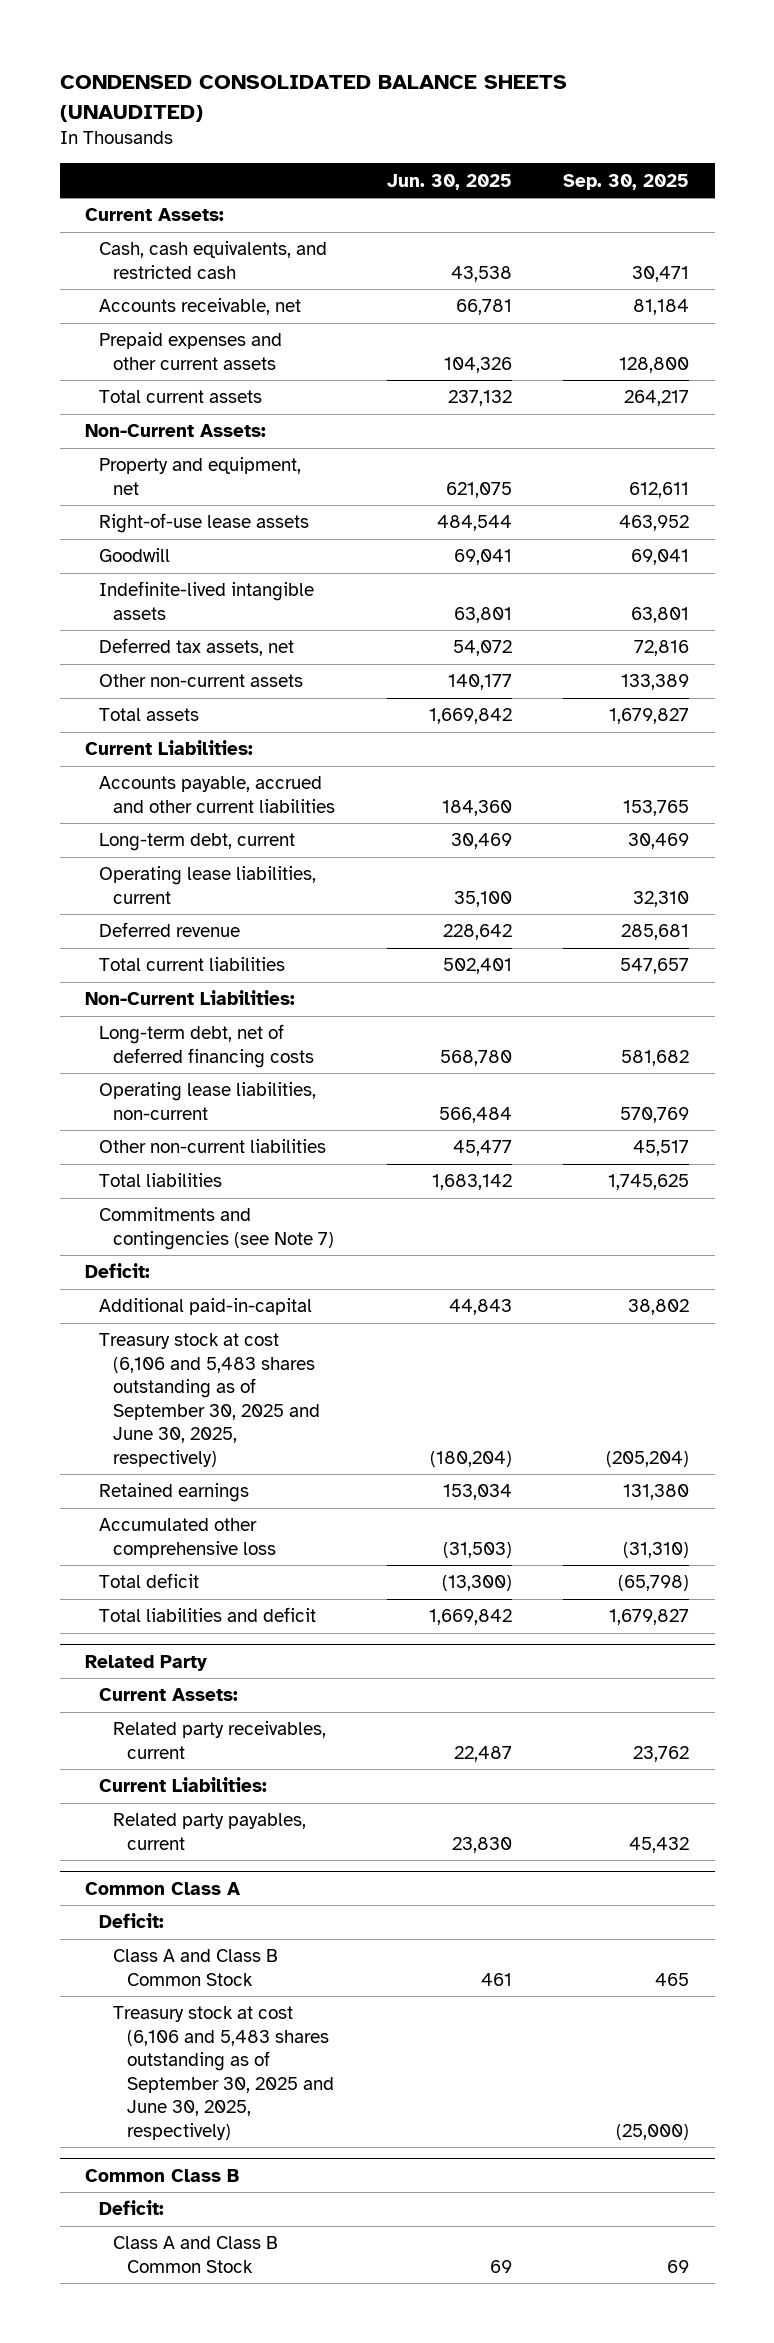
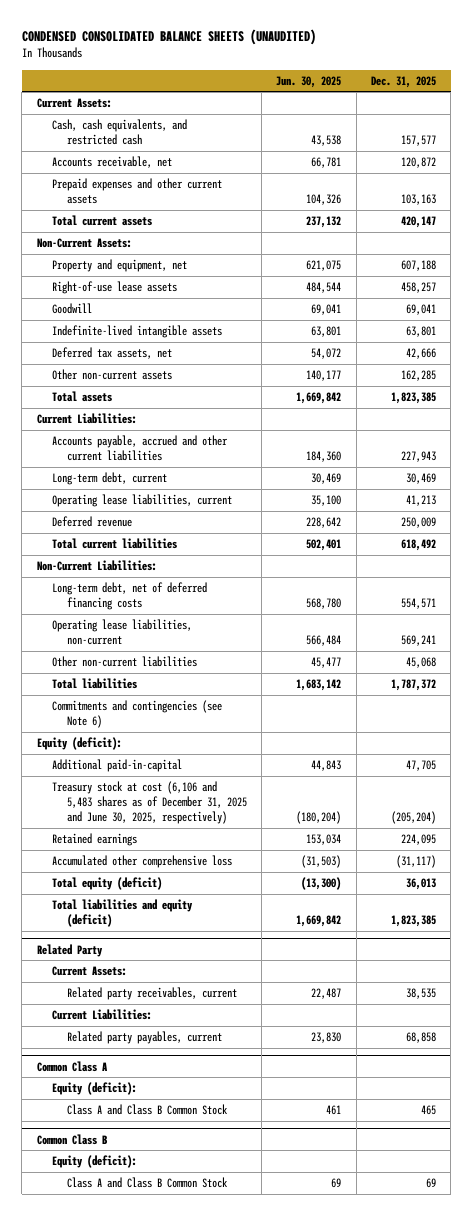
[562,173,689,190] Sep. 30, 2025 -> none
none -> [370,75,436,88] Dec. 31, 2025
[99,1207,335,1250] Commitments and contingencies (see Note 7) -> [51,700,222,729] Commitments and contingencies (see Note 6)
[85,1263,151,1279] Deficit: -> [36,737,122,751] Equity (deficit):
[99,1333,321,1467] Treasury stock at cost (6,106 and 5,483 shares outstanding as of September 30, 2025 and June 30, 2025, respectively) -> [51,781,247,825] Treasury stock at cost (6,106 and 5,483 shares as of December 31, 2025 and June 30, 2025, respectively)
[99,1573,200,1589] Total deficit -> [51,877,162,891] Total equity (deficit)
[99,1607,317,1623] Total liabilities and deficit -> [51,899,193,928] Total liabilities and equity (deficit)
[99,1913,165,1929] Deficit: -> [51,1082,137,1096] Equity (deficit):
[113,2006,335,2140] Treasury stock at cost (6,106 and 5,483 shares outstanding as of September 30, 2025 and June 30, 2025, respectively) -> none
[99,2200,165,2216] Deficit: -> [51,1155,137,1169] Equity (deficit):

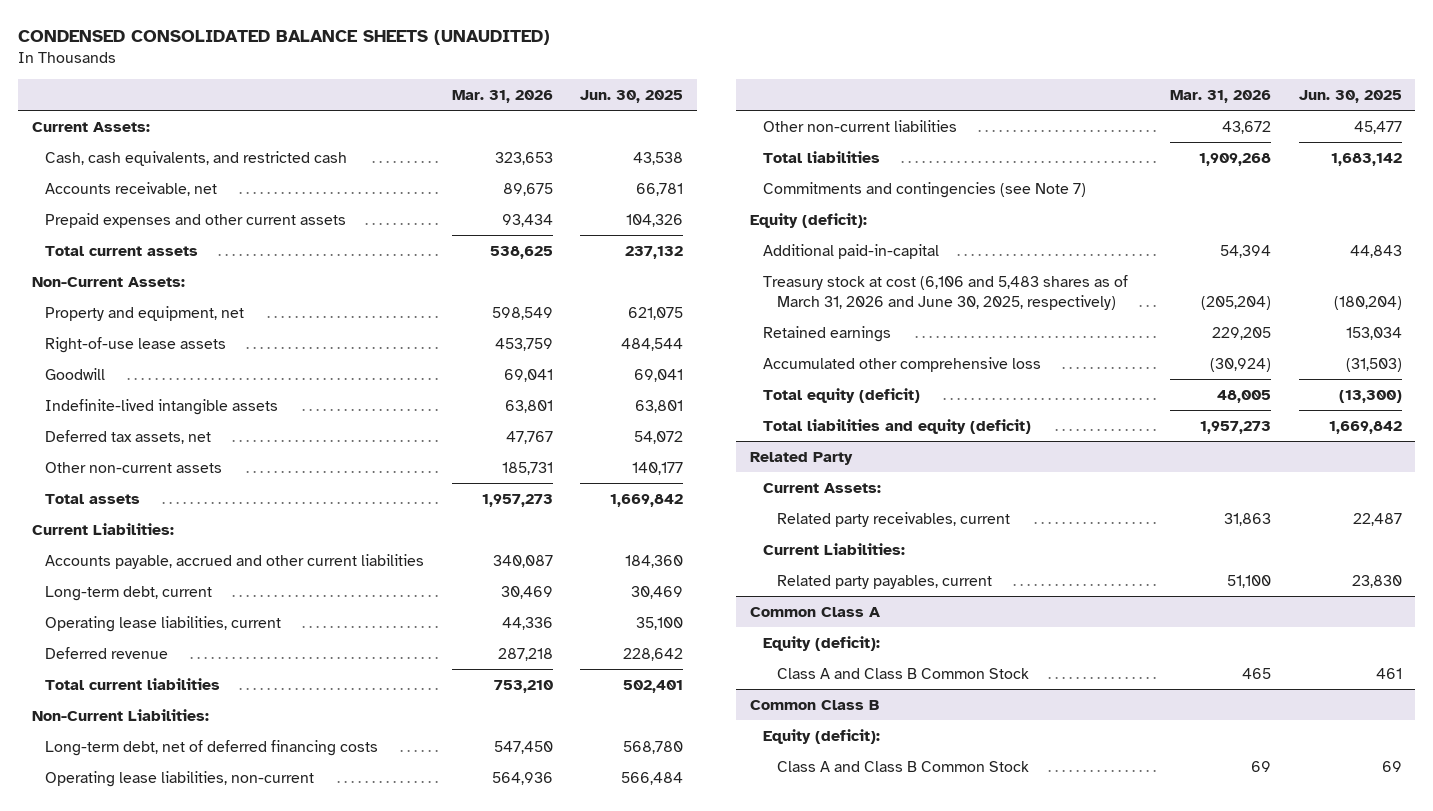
[370,75,436,88] Dec. 31, 2025 -> none
none -> [451,89,553,103] Mar. 31, 2026
[51,700,222,729] Commitments and contingencies (see Note 6) -> [763,181,1087,198] Commitments and contingencies (see Note 7)
[51,781,247,825] Treasury stock at cost (6,106 and 5,483 shares as of December 31, 2025 and June 30, 2025, respectively) -> [763,274,1129,311] Treasury stock at cost (6,106 and 5,483 shares as of March 31, 2026 and June 30, 2025, respectively)

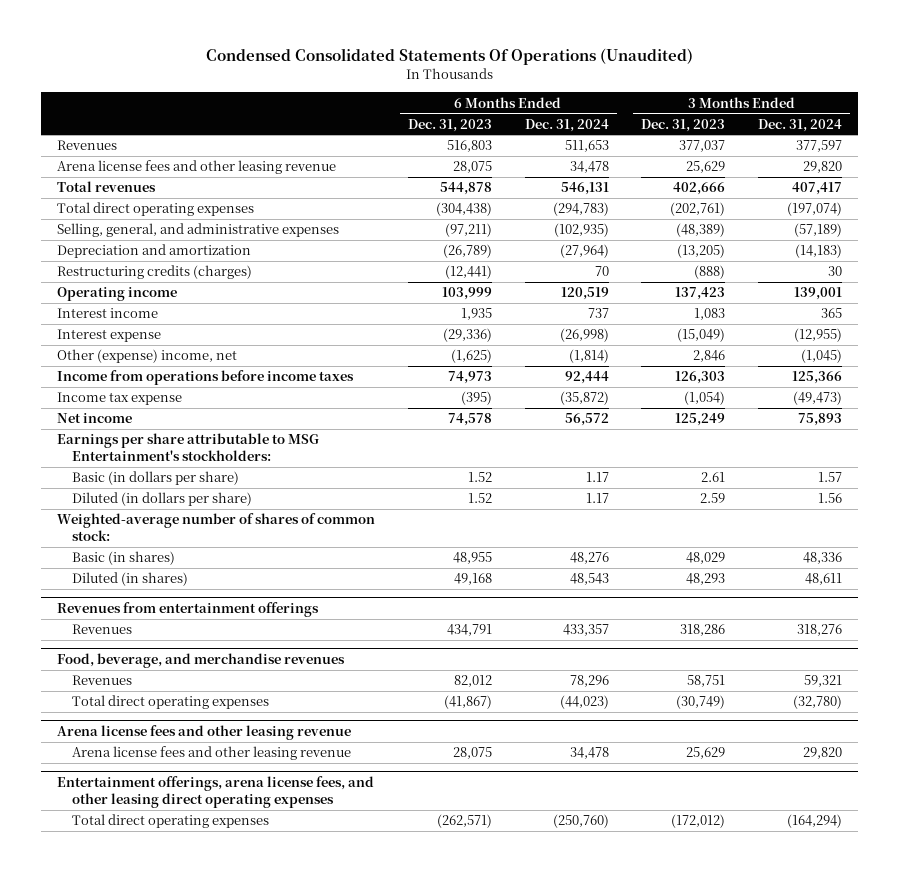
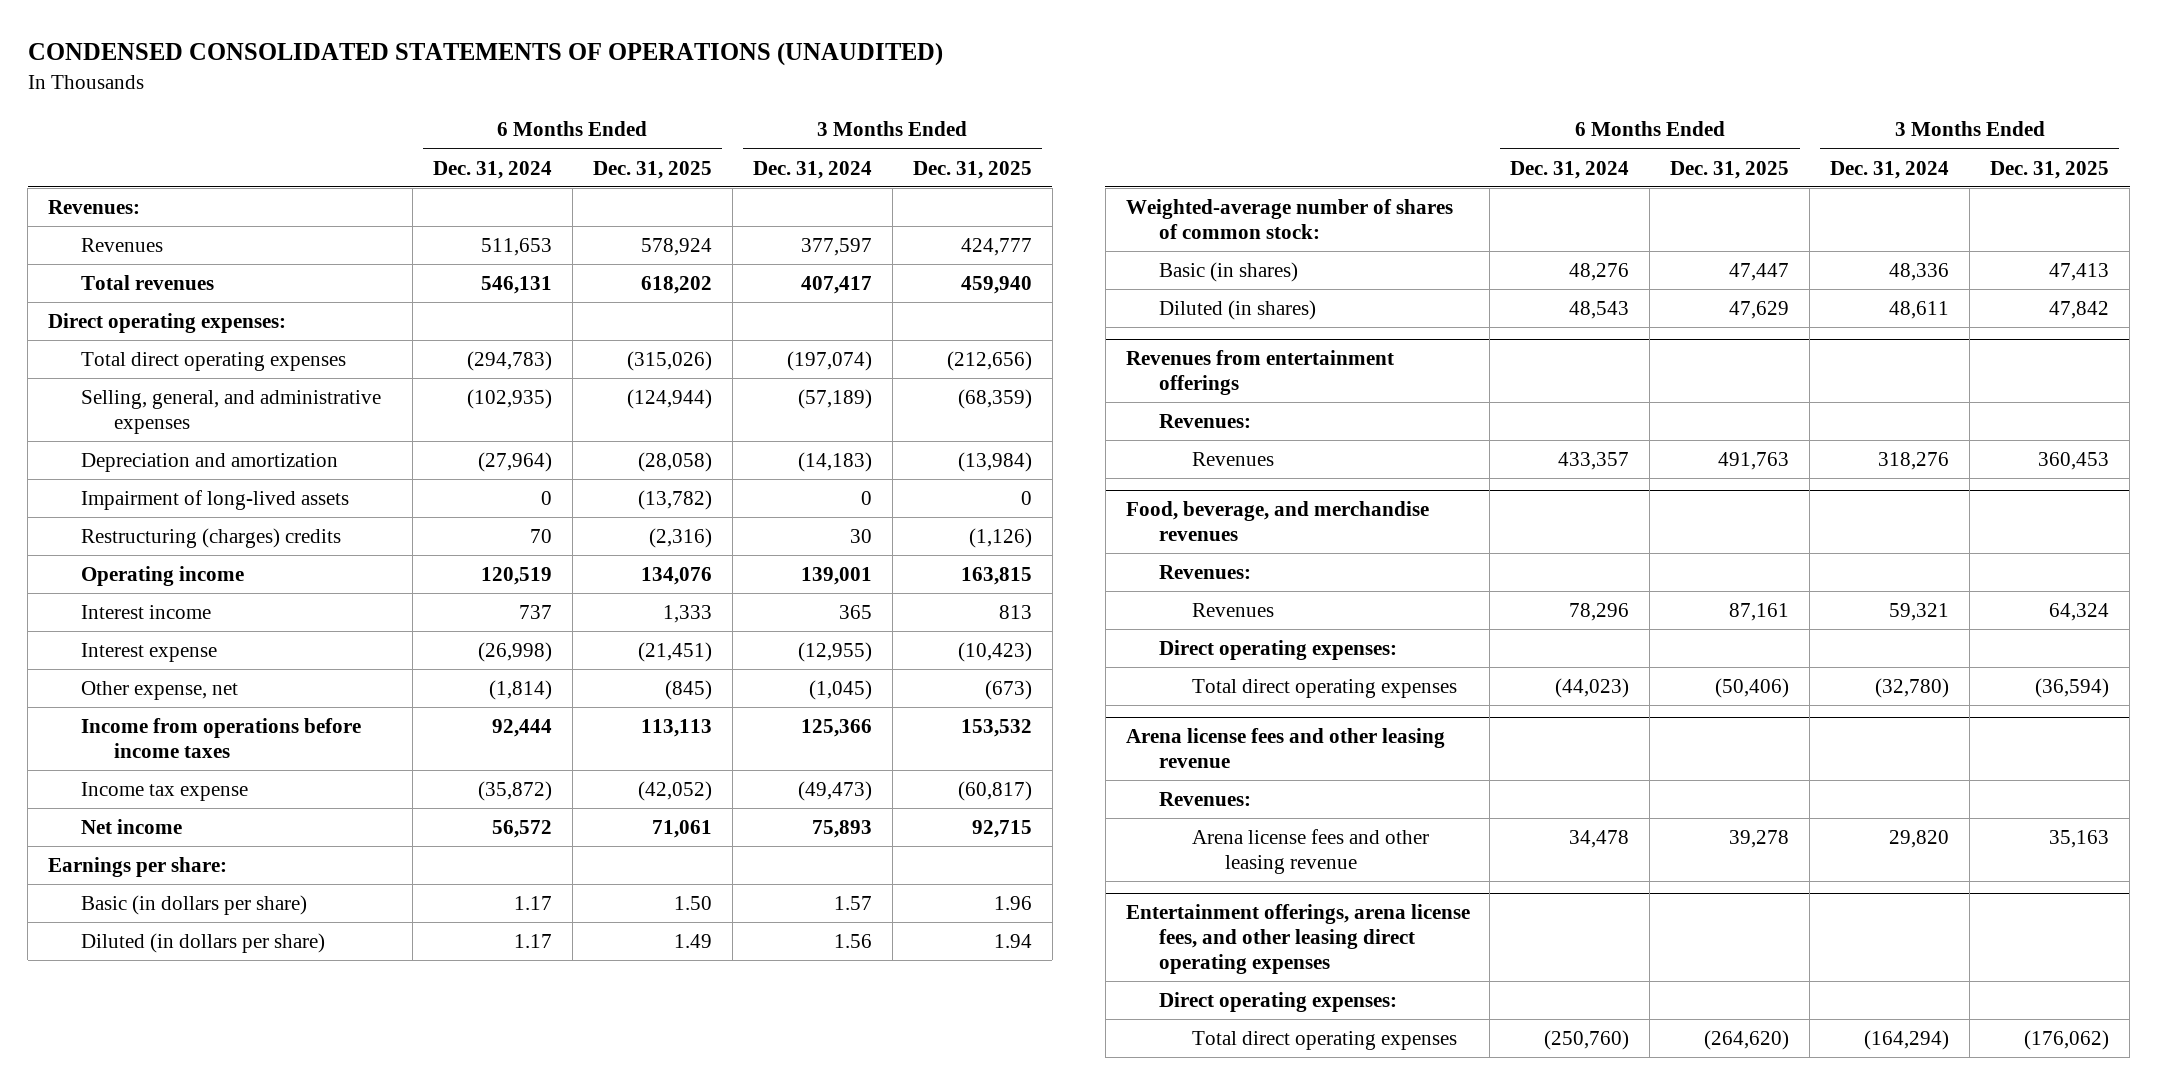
[205,48,693,66] Condensed Consolidated Statements Of Operations (Unaudited) -> [27,43,943,67] CONDENSED CONSOLIDATED STATEMENTS OF OPERATIONS (UNAUDITED)
[407,118,492,132] Dec. 31, 2023 -> none
[641,118,726,132] Dec. 31, 2023 -> none
none -> [592,160,712,179] Dec. 31, 2025
none -> [912,160,1032,179] Dec. 31, 2025
none -> [48,200,141,215] Revenues:
[57,160,337,175] Arena license fees and other leasing revenue -> none
none -> [48,313,287,334] Direct operating expenses:
none -> [81,490,350,511] Impairment of long-lived assets
[57,265,253,280] Restructuring credits (charges) -> [81,528,342,549] Restructuring (charges) credits
[57,349,238,364] Other (expense) income, net -> [81,681,239,701] Other expense, net
[57,433,320,462] Earnings per share attributable to MSG Entertainment's stockholders: -> [48,857,228,878] Earnings per share:
none -> [1158,414,1251,429] Revenues:
none -> [1158,565,1251,580] Revenues:
none -> [1158,640,1397,661] Direct operating expenses:
none -> [1158,792,1251,807] Revenues:
none -> [1158,992,1397,1013] Direct operating expenses:

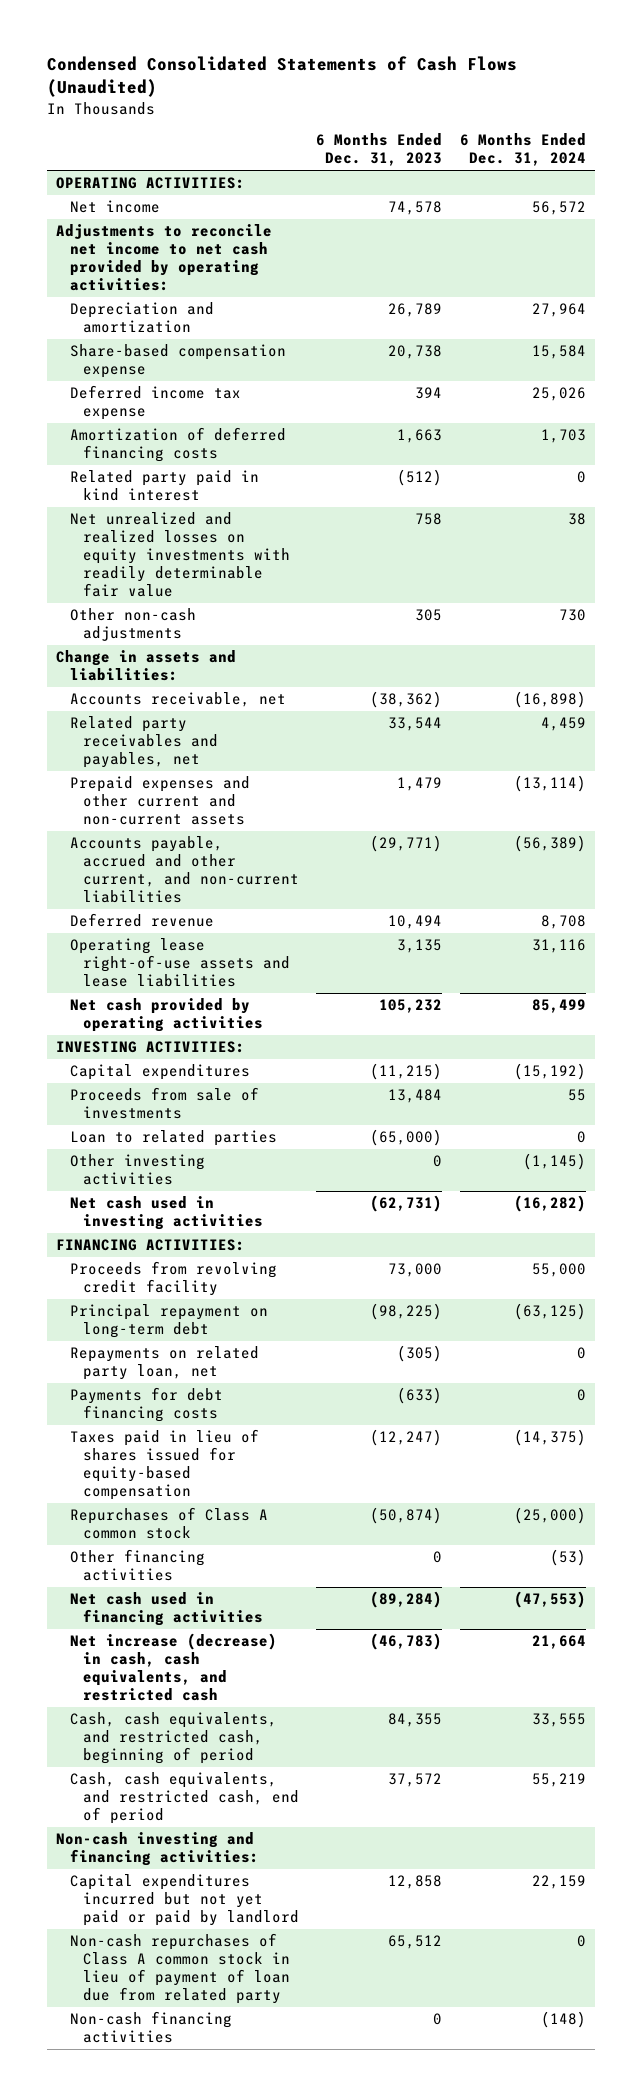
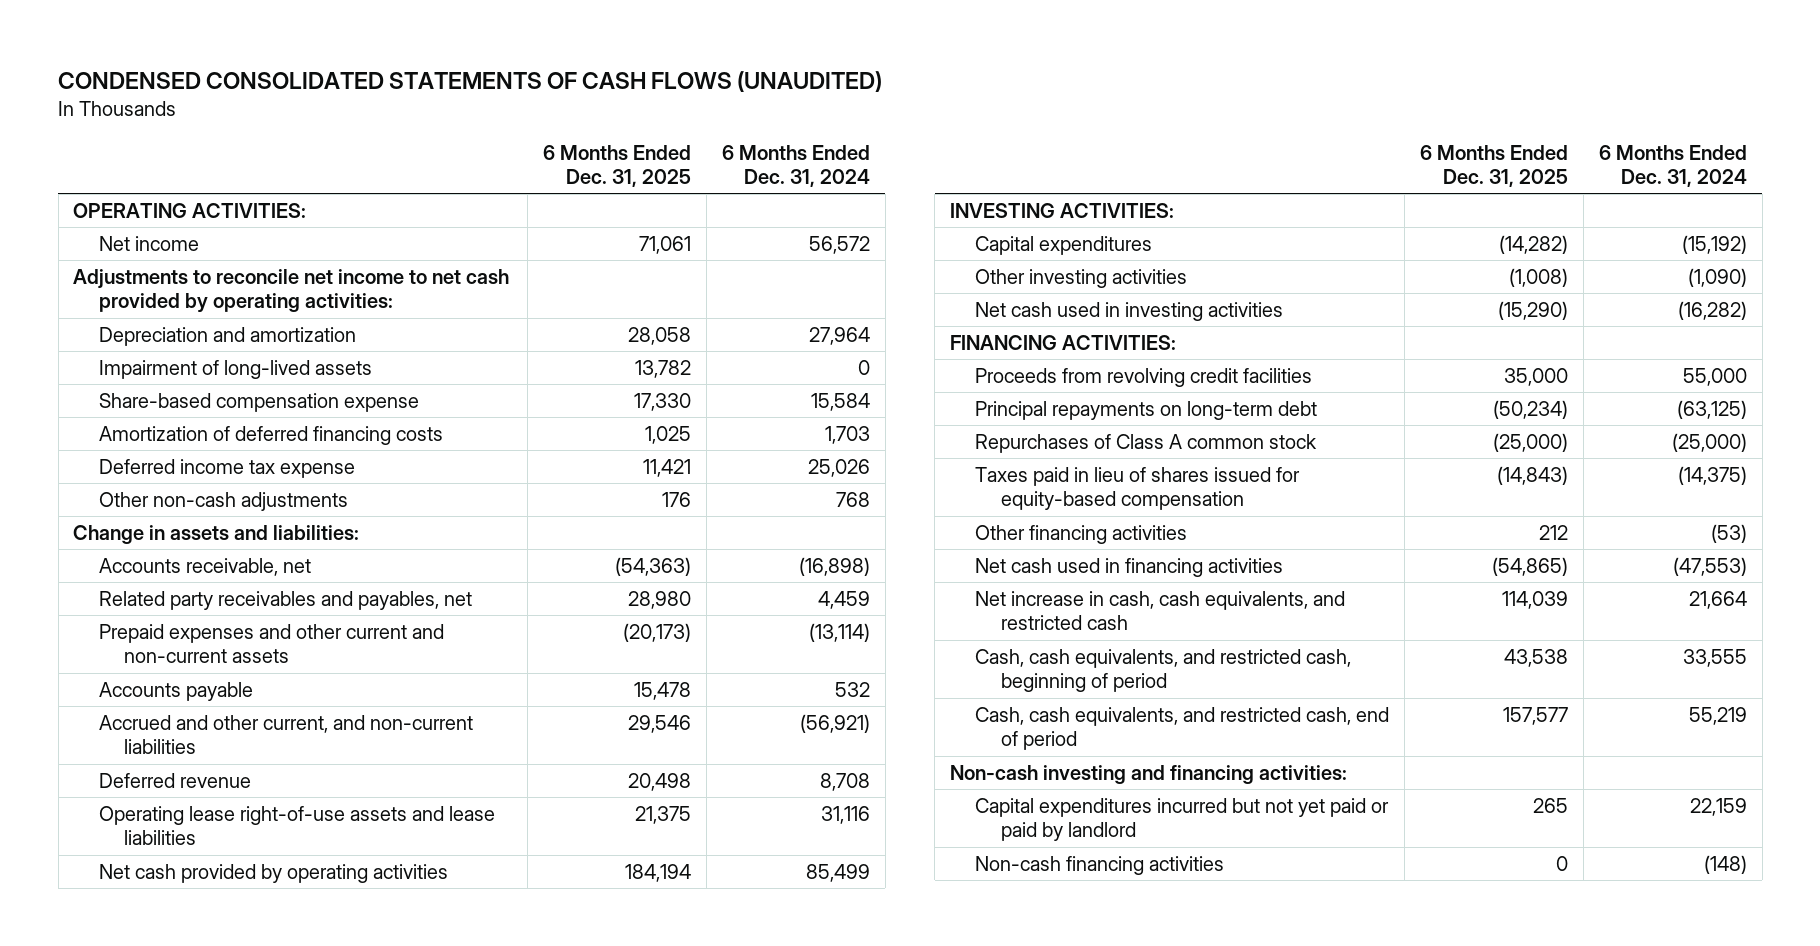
[47,56,518,98] Condensed Consolidated Statements of Cash Flows (Unaudited) -> [58,70,883,92] CONDENSED CONSOLIDATED STATEMENTS OF CASH FLOWS (UNAUDITED)
[316,133,443,167] 6 Months Ended Dec. 31, 2023 -> none
none -> [543,144,692,187] 6 Months Ended Dec. 31, 2025
none -> [98,359,372,379] Impairment of long-lived assets
[69,470,259,502] Related party paid in kind interest -> none
[69,512,291,598] Net unrealized and realized losses on equity investments with readily determinable fair value -> none
[69,385,241,421] Deferred income tax expense -> [98,458,355,478] Deferred income tax expense
[558,609,586,622] 730 -> [835,491,870,507] 768
none -> [98,681,253,701] Accounts payable
[69,836,300,904] Accounts payable, accrued and other current, and non-current liabilities -> [98,714,473,755] Accrued and other current, and non-current liabilities
[513,835,586,853] (56,389) -> [799,713,870,733] (56,921)
[69,1087,259,1120] Proceeds from sale of investments -> none
[69,1130,277,1147] Loan to related parties -> none
[522,1153,586,1171] (1,145) -> [1687,267,1747,287] (1,090)
[69,1346,259,1381] Repayments on related party loan, net -> none
[69,1387,223,1423] Payments for debt financing costs -> none
[69,1261,277,1297] Proceeds from revolving credit facility -> [975,367,1313,387] Proceeds from revolving credit facilities
[69,1304,268,1339] Principal repayment on long-term debt -> [975,400,1318,420] Principal repayments on long-term debt
[69,1429,259,1501] Taxes paid in lieu of shares issued for equity-based compensation -> [975,466,1301,511] Taxes paid in lieu of shares issued for equity-based compensation
[69,1633,277,1702] Net increase (decrease) in cash, cash equivalents, and restricted cash -> [975,590,1346,631] Net increase in cash, cash equivalents, and restricted cash
[69,1933,291,2005] Non-cash repurchases of Class A common stock in lieu of payment of loan due from related party -> none

